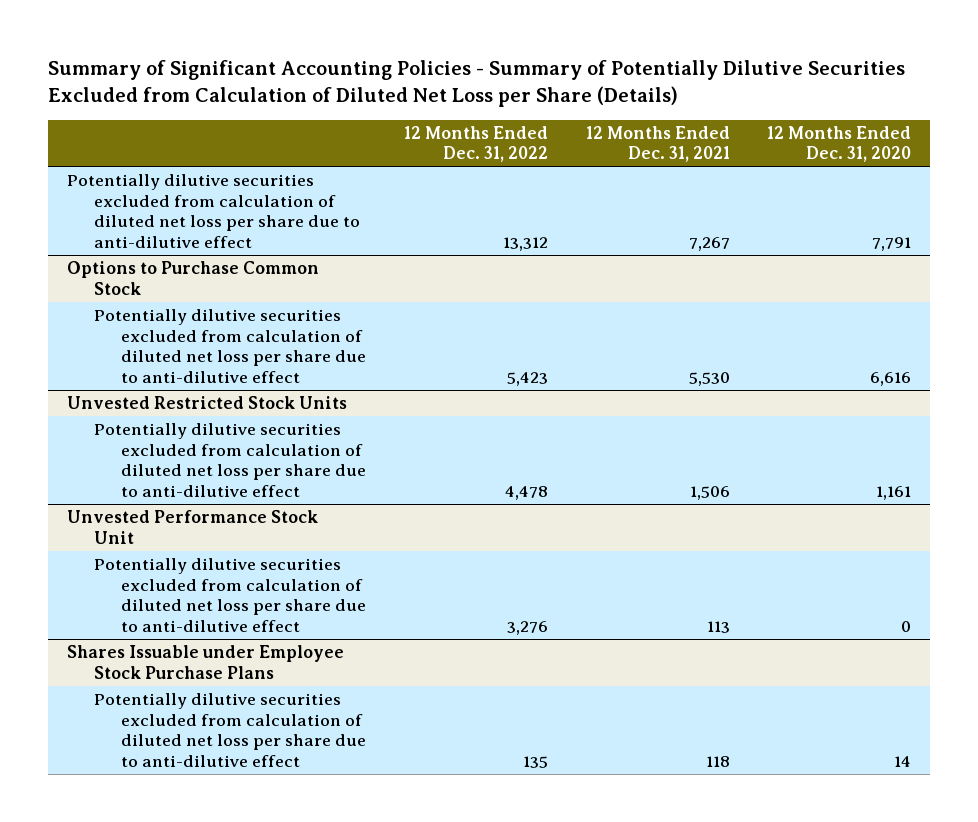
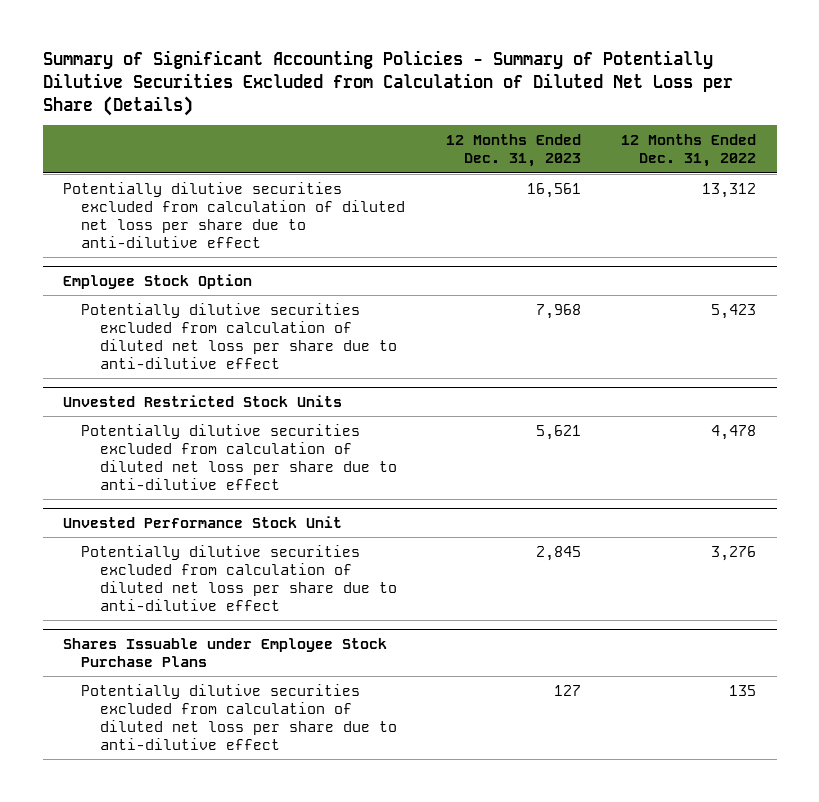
[585,125,730,163] 12 Months Ended Dec. 31, 2021 -> none
[767,125,912,163] 12 Months Ended Dec. 31, 2020 -> none
none -> [445,134,581,168] 12 Months Ended Dec. 31, 2023
[67,260,320,295] Options to Purchase Common Stock -> [62,273,252,289] Employee Stock Option

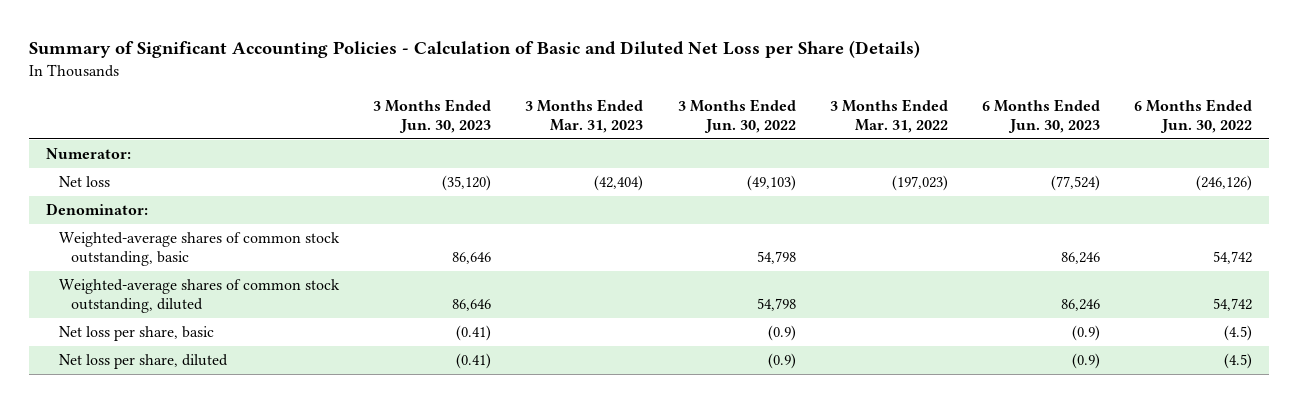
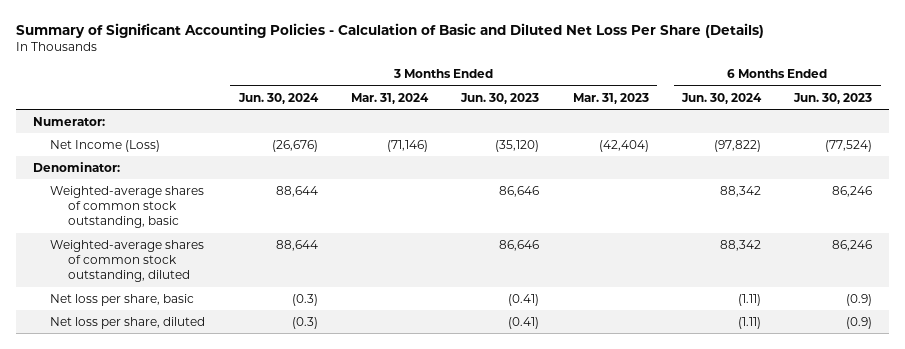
[29,40,921,59] Summary of Significant Accounting Policies - Calculation of Basic and Diluted Net Loss per Share (Details) -> [16,22,765,38] Summary of Significant Accounting Policies - Calculation of Basic and Diluted Net Loss Per Share (Details)
[677,99,796,134] 3 Months Ended Jun. 30, 2022 -> none
[829,99,948,134] 3 Months Ended Mar. 31, 2022 -> none
[1134,99,1253,134] 6 Months Ended Jun. 30, 2022 -> none
none -> [237,92,319,104] Jun. 30, 2024
none -> [351,92,430,104] Mar. 31, 2024
none -> [680,92,762,104] Jun. 30, 2024
[58,176,110,188] Net loss -> [50,139,161,152] Net Income (Loss)

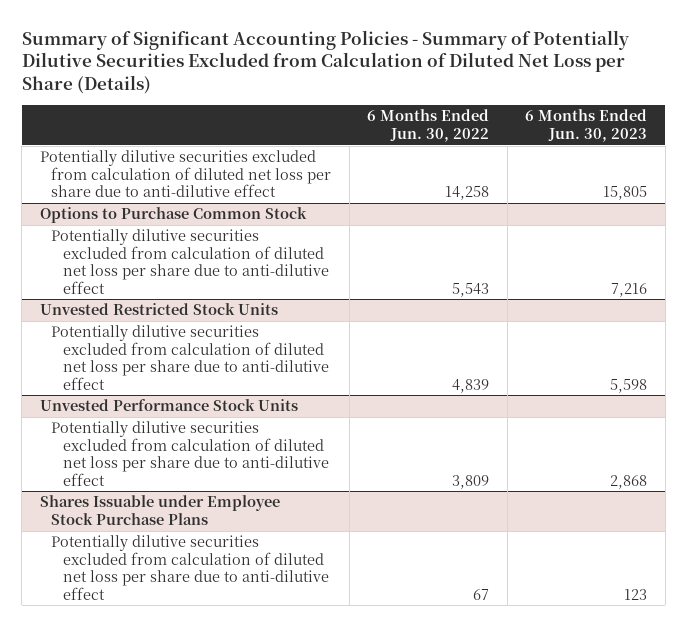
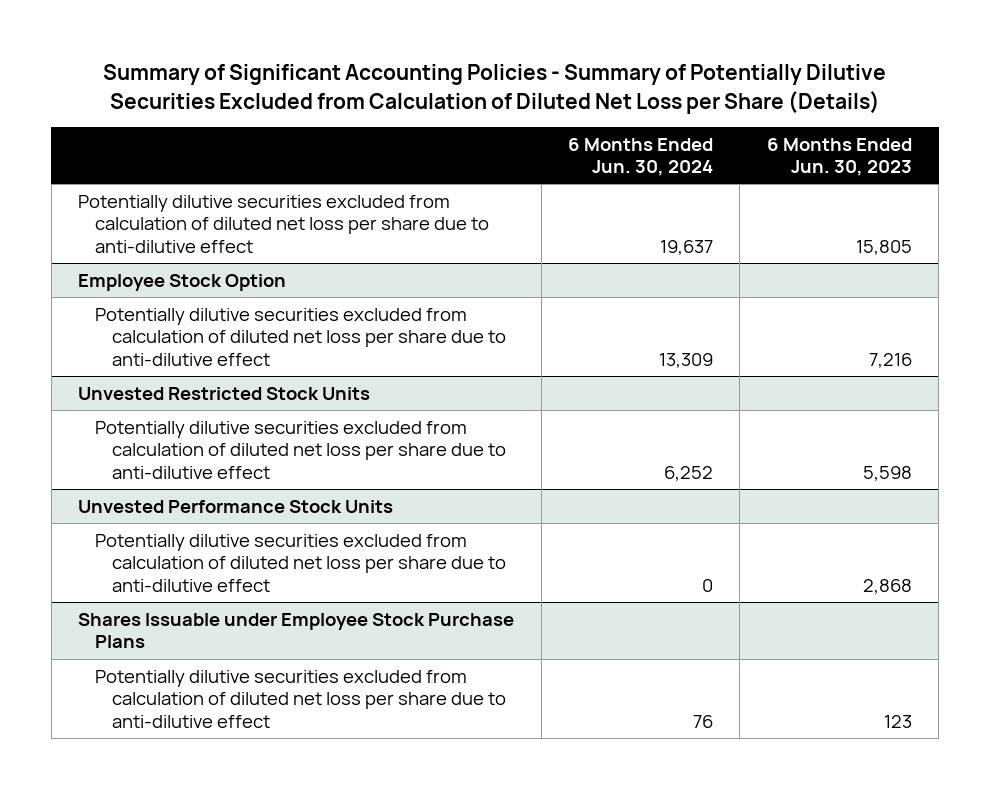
[367,109,490,142] 6 Months Ended Jun. 30, 2022 -> none
none -> [567,137,713,177] 6 Months Ended Jun. 30, 2024
[39,207,307,224] Options to Purchase Common Stock -> [78,273,287,291] Employee Stock Option

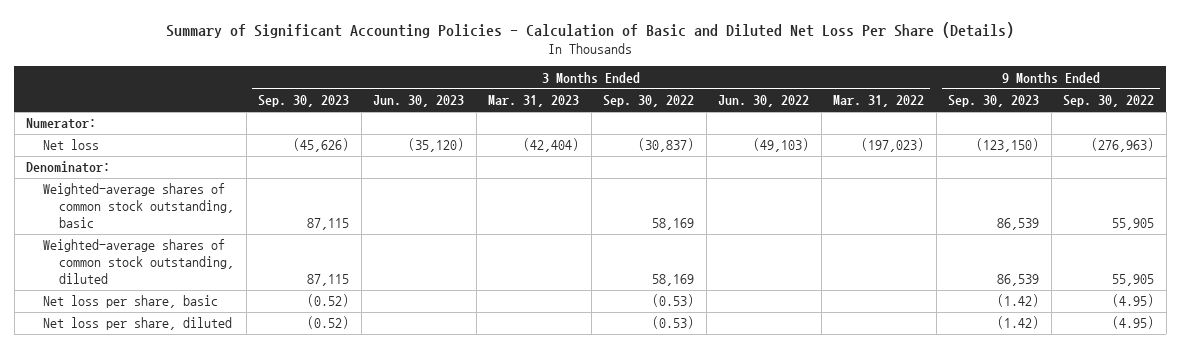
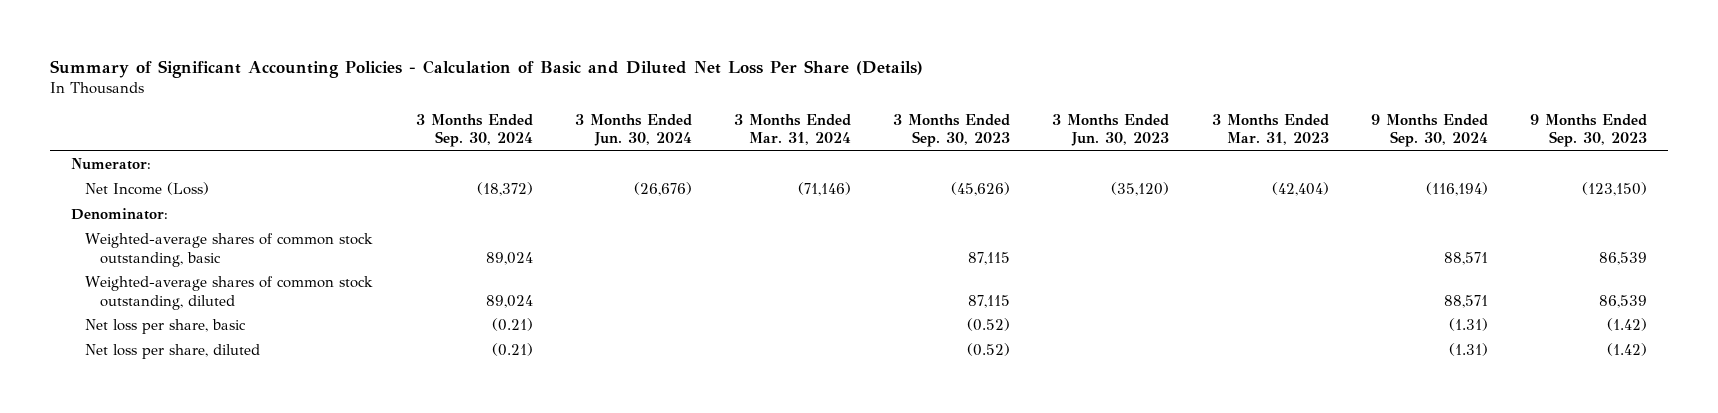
[603,95,695,108] Sep. 30, 2022 -> none
[718,95,810,108] Jun. 30, 2022 -> none
[833,95,925,108] Mar. 31, 2022 -> none
[1063,95,1155,108] Sep. 30, 2022 -> none
none -> [415,114,533,148] 3 Months Ended Sep. 30, 2024
none -> [574,114,692,147] 3 Months Ended Jun. 30, 2024
none -> [733,114,851,146] 3 Months Ended Mar. 31, 2024
none -> [1370,114,1488,148] 9 Months Ended Sep. 30, 2024
[42,139,99,151] Net loss -> [85,182,210,196] Net Income (Loss)

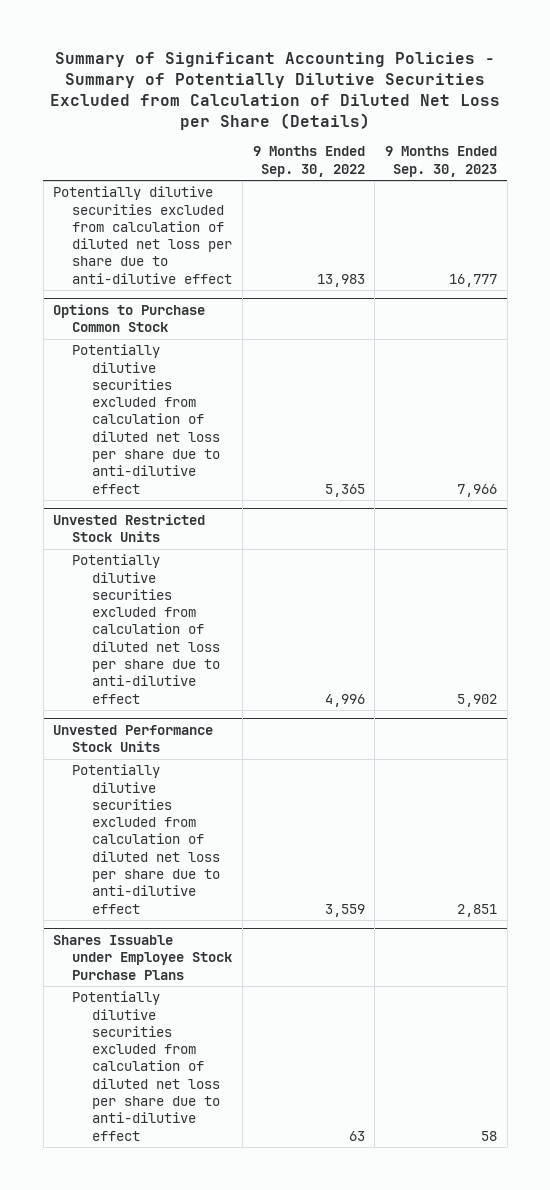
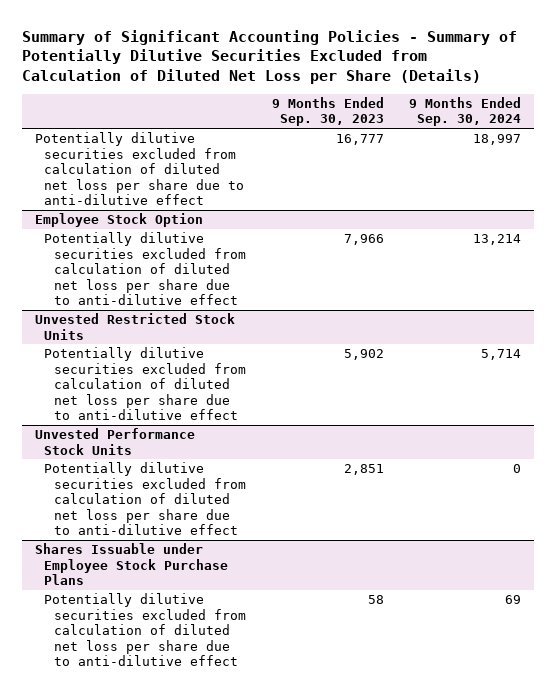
[252,146,365,177] 9 Months Ended Sep. 30, 2022 -> none
none -> [409,96,522,127] 9 Months Ended Sep. 30, 2024
[53,303,206,333] Options to Purchase Common Stock -> [35,212,204,227] Employee Stock Option

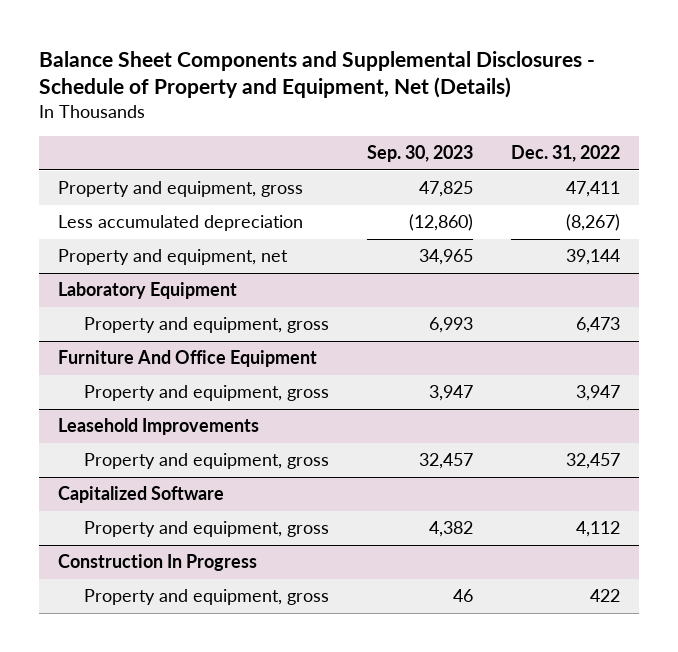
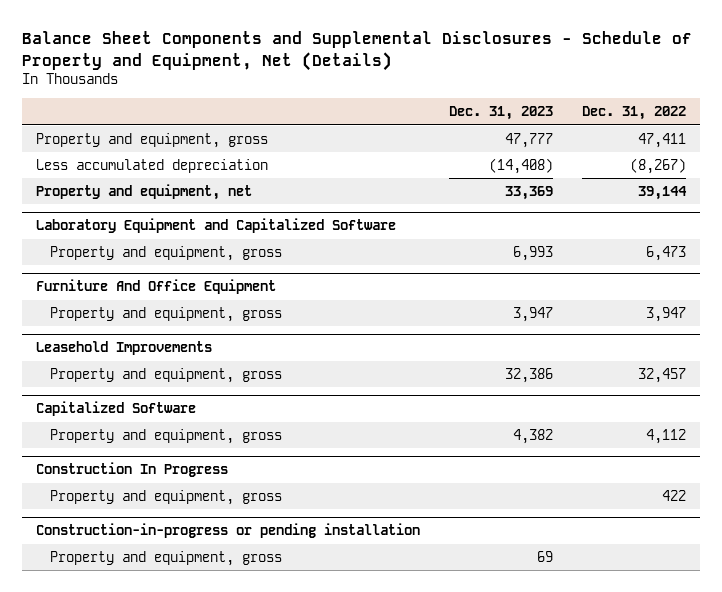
[367,145,474,163] Sep. 30, 2023 -> none
none -> [449,106,554,121] Dec. 31, 2023
[58,282,238,300] Laboratory Equipment -> [36,218,397,234] Laboratory Equipment and Capitalized Software
none -> [36,523,421,539] Construction-in-progress or pending installation
none -> [49,551,282,567] Property and equipment, gross

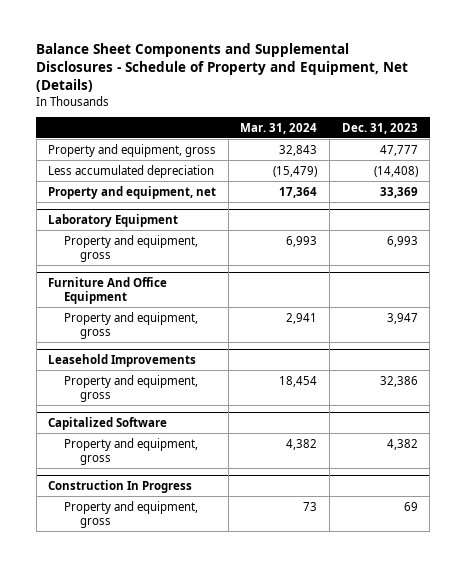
[581,106,686,121] Dec. 31, 2022 -> none
none -> [240,122,318,134] Mar. 31, 2024
[36,218,397,234] Laboratory Equipment and Capitalized Software -> [48,213,179,227] Laboratory Equipment
[49,490,282,506] Property and equipment, gross -> none
[36,523,421,539] Construction-in-progress or pending installation -> none

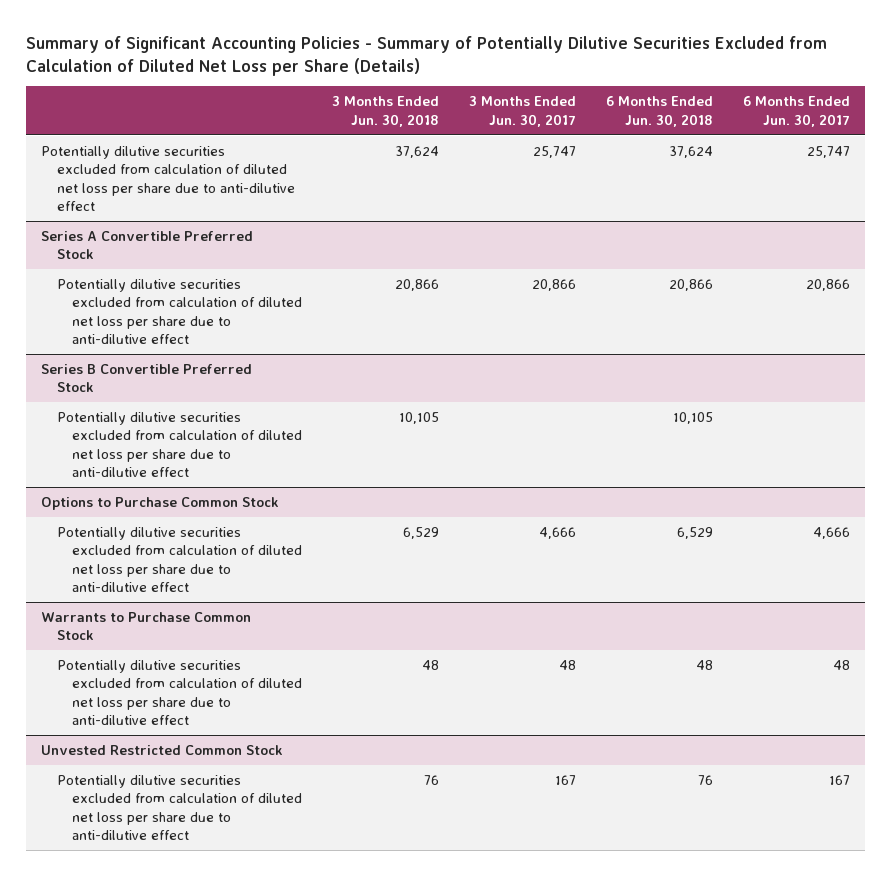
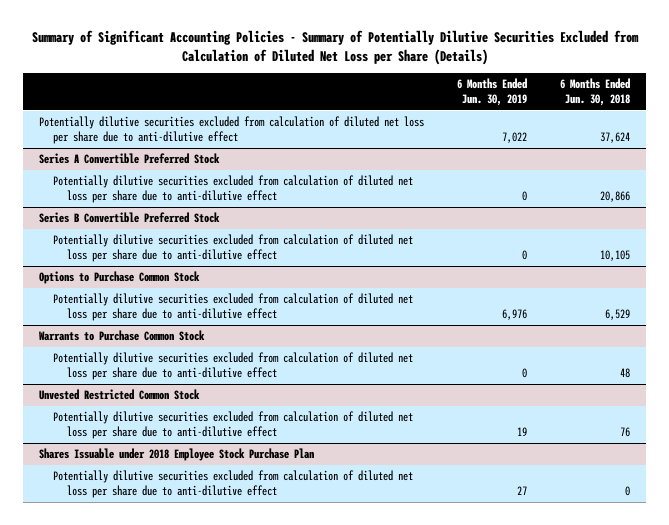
[331,96,439,127] 3 Months Ended Jun. 30, 2018 -> none
[468,96,576,127] 3 Months Ended Jun. 30, 2017 -> none
[743,96,851,127] 6 Months Ended Jun. 30, 2017 -> none
none -> [457,78,528,107] 6 Months Ended Jun. 30, 2019
none -> [39,448,315,462] Shares Issuable under 2018 Employee Stock Purchase Plan
none -> [53,470,414,499] Potentially dilutive securities excluded from calculation of diluted net loss per share due to anti-dilutive effect

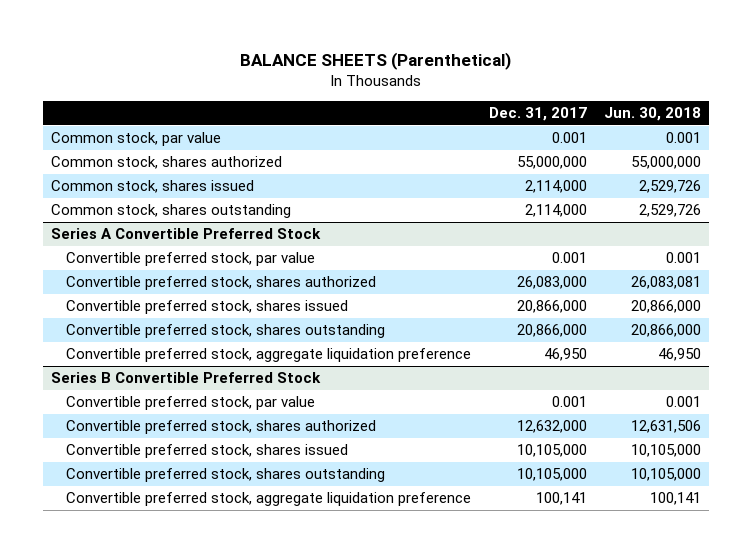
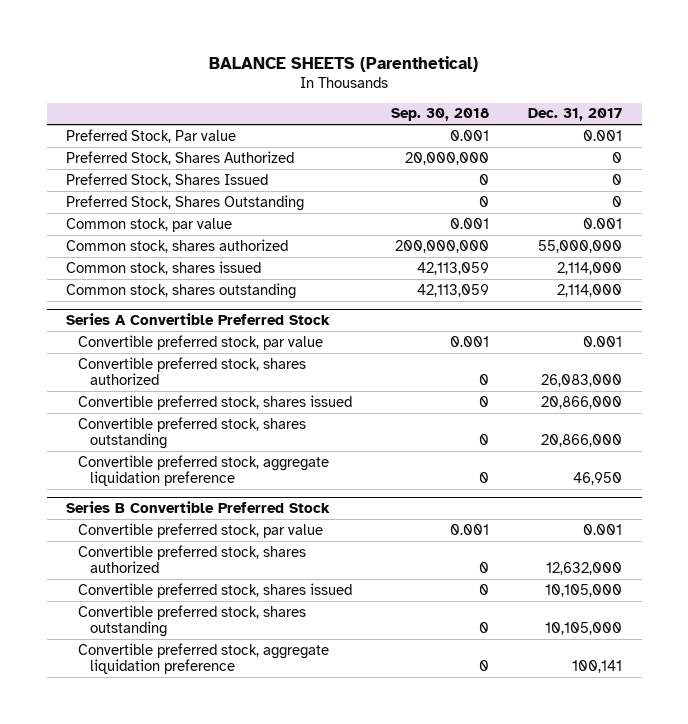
[603,107,701,122] Jun. 30, 2018 -> none
none -> [391,108,490,122] Sep. 30, 2018
none -> [66,128,237,143] Preferred Stock, Par value
none -> [66,150,295,165] Preferred Stock, Shares Authorized
none -> [66,172,269,187] Preferred Stock, Shares Issued
none -> [66,194,305,211] Preferred Stock, Shares Outstanding

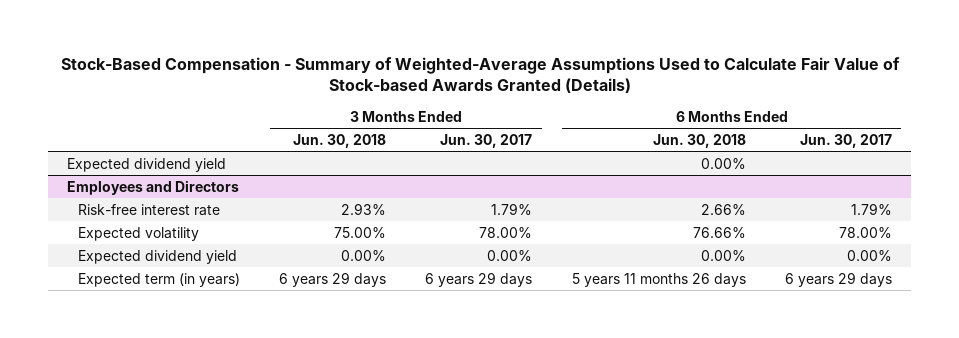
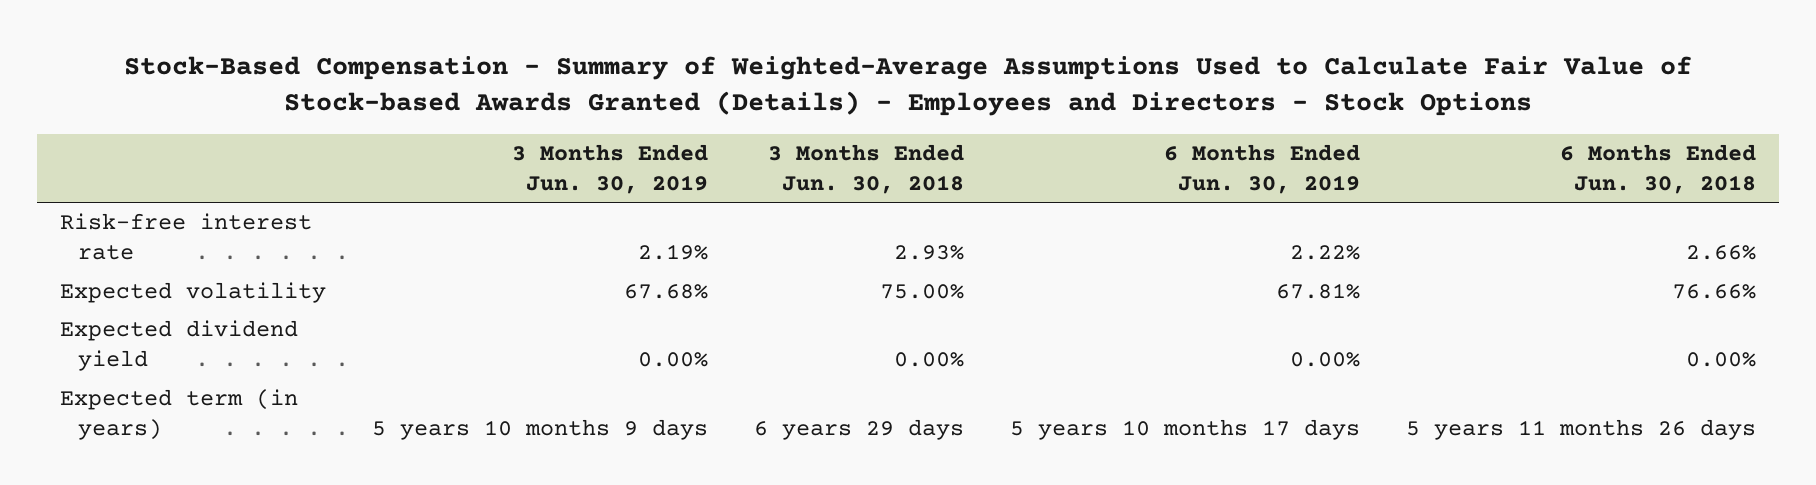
[60,56,900,94] Stock-Based Compensation - Summary of Weighted-Average Assumptions Used to Calculate Fair Value of Stock-based Awards Granted (Details) -> [124,55,1693,117] Stock-Based Compensation - Summary of Weighted-Average Assumptions Used to Calculate Fair Value of Stock-based Awards Granted (Details) - Employees and Directors - Stock Options
[440,134,533,149] Jun. 30, 2017 -> none
[799,134,892,149] Jun. 30, 2017 -> none
none -> [512,143,709,195] 3 Months Ended Jun. 30, 2019
none -> [1164,143,1361,195] 6 Months Ended Jun. 30, 2019
[67,157,227,172] Expected dividend yield -> none
[67,179,240,195] Employees and Directors -> none

